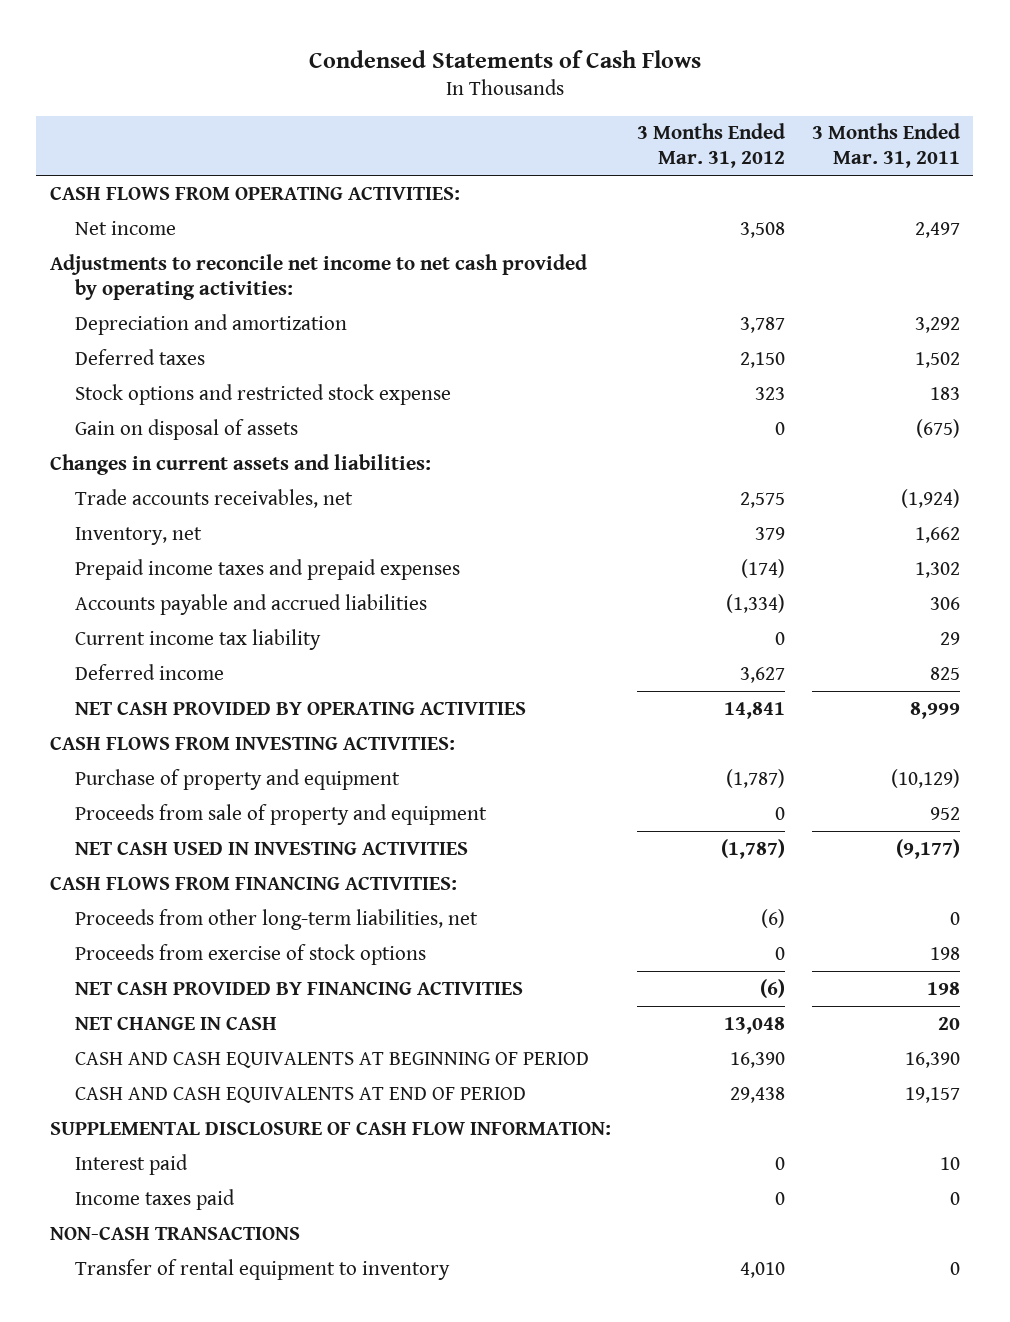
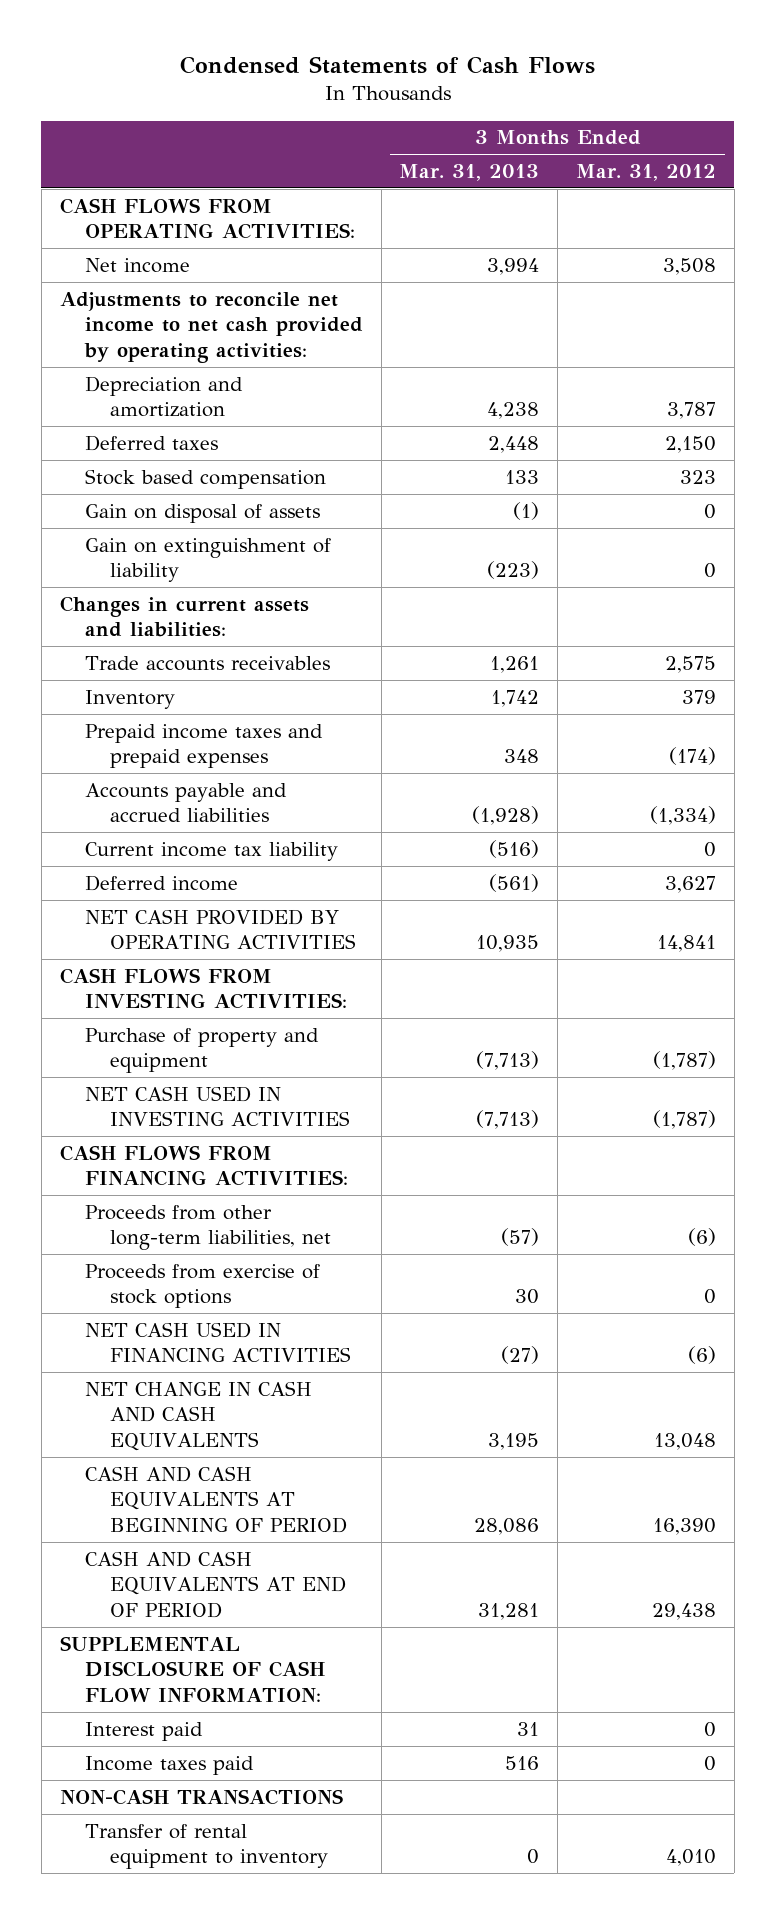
[811,123,960,169] 3 Months Ended Mar. 31, 2011 -> none
none -> [399,164,540,182] Mar. 31, 2013
[74,383,451,405] Stock options and restricted stock expense -> [84,468,326,489] Stock based compensation
none -> [84,537,331,583] Gain on extinguishment of liability
[74,488,353,508] Trade accounts receivables, net -> [84,655,330,671] Trade accounts receivables
[74,526,202,545] Inventory, net -> [84,689,175,709] Inventory
[74,803,487,825] Proceeds from sale of property and equipment -> none
[74,981,523,995] NET CASH PROVIDED BY FINANCING ACTIVITIES -> [84,1321,351,1363] NET CASH USED IN FINANCING ACTIVITIES
[74,1016,277,1030] NET CHANGE IN CASH -> [84,1380,312,1451] NET CHANGE IN CASH AND CASH EQUIVALENTS

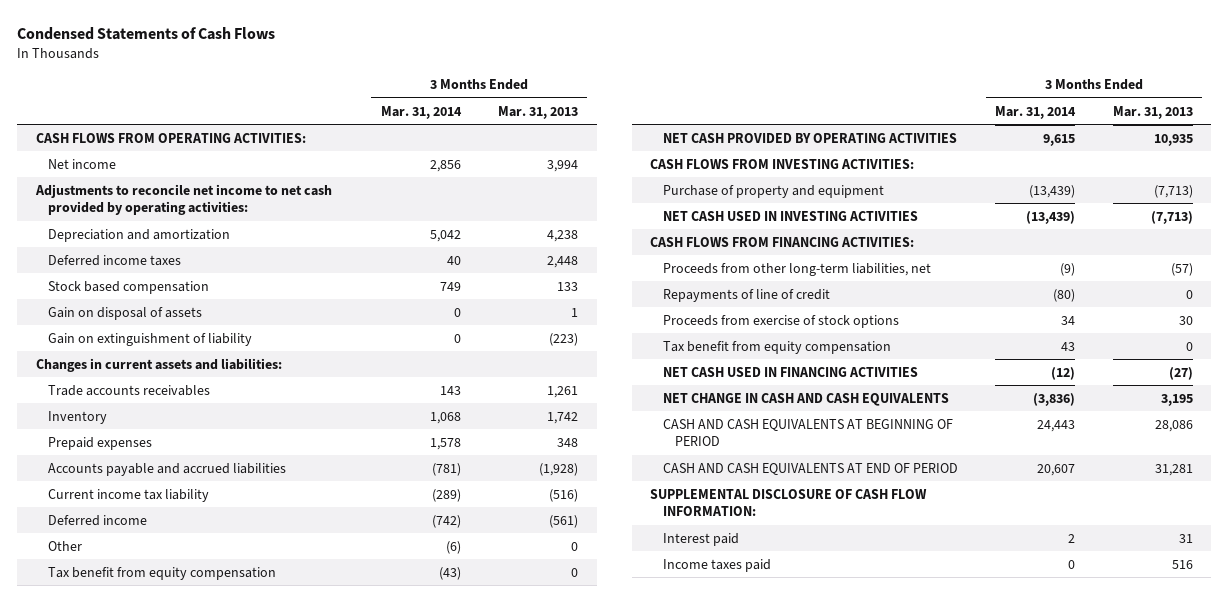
[576,164,717,182] Mar. 31, 2012 -> none
none -> [380,105,462,119] Mar. 31, 2014
[84,434,218,451] Deferred taxes -> [48,254,182,266] Deferred income taxes
[513,501,540,520] (1) -> [571,307,579,317] 1
[84,723,323,769] Prepaid income taxes and prepaid expenses -> [48,436,153,450] Prepaid expenses
none -> [48,540,83,551] Other
none -> [48,566,277,580] Tax benefit from equity compensation
none -> [662,288,830,302] Repayments of line of credit
none -> [662,340,891,354] Tax benefit from equity compensation
[59,1788,343,1805] NON-CASH TRANSACTIONS -> none
[84,1823,328,1870] Transfer of rental equipment to inventory -> none

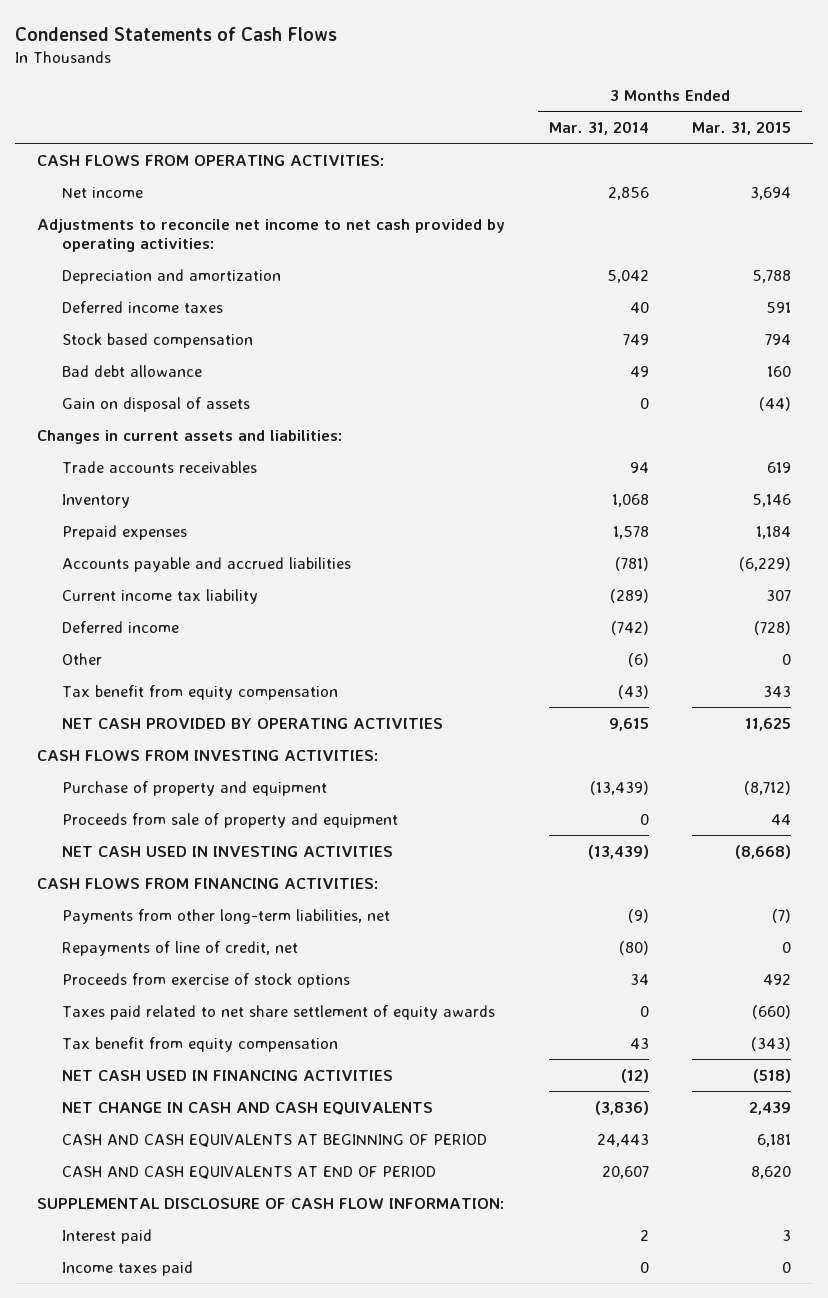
[498,105,579,119] Mar. 31, 2013 -> none
none -> [692,121,792,136] Mar. 31, 2015
none -> [61,364,202,377] Bad debt allowance
[48,332,253,346] Gain on extinguishment of liability -> none
[439,385,461,395] 143 -> [629,461,649,473] 94
none -> [61,812,398,828] Proceeds from sale of property and equipment
[662,262,931,276] Proceeds from other long-term liabilities, net -> [61,908,390,924] Payments from other long-term liabilities, net
[662,288,830,302] Repayments of line of credit -> [61,940,298,956] Repayments of line of credit, net
none -> [61,1004,495,1020] Taxes paid related to net share settlement of equity awards

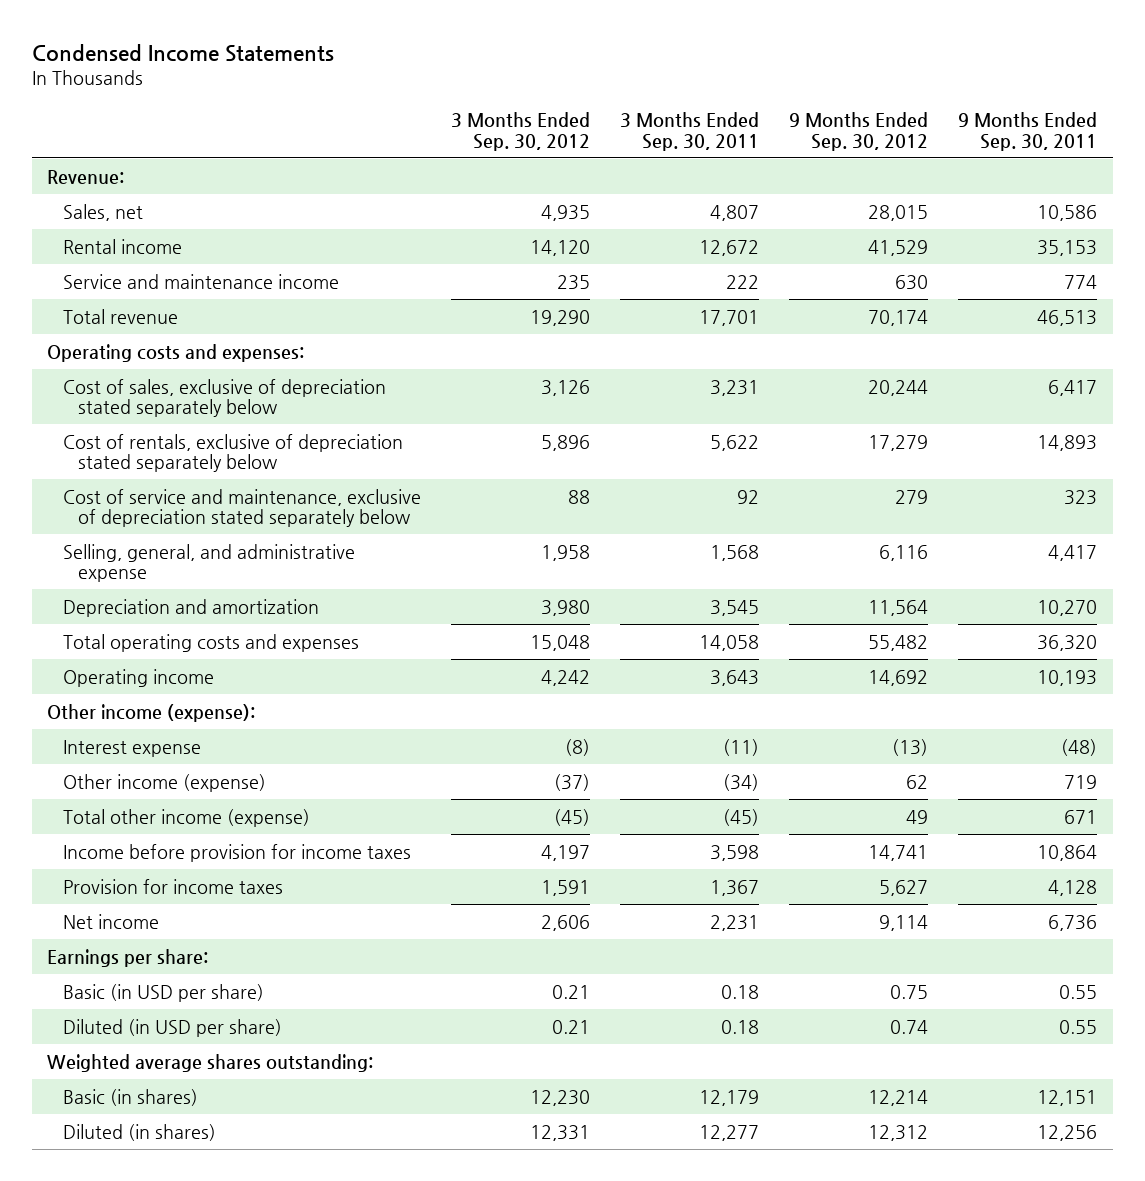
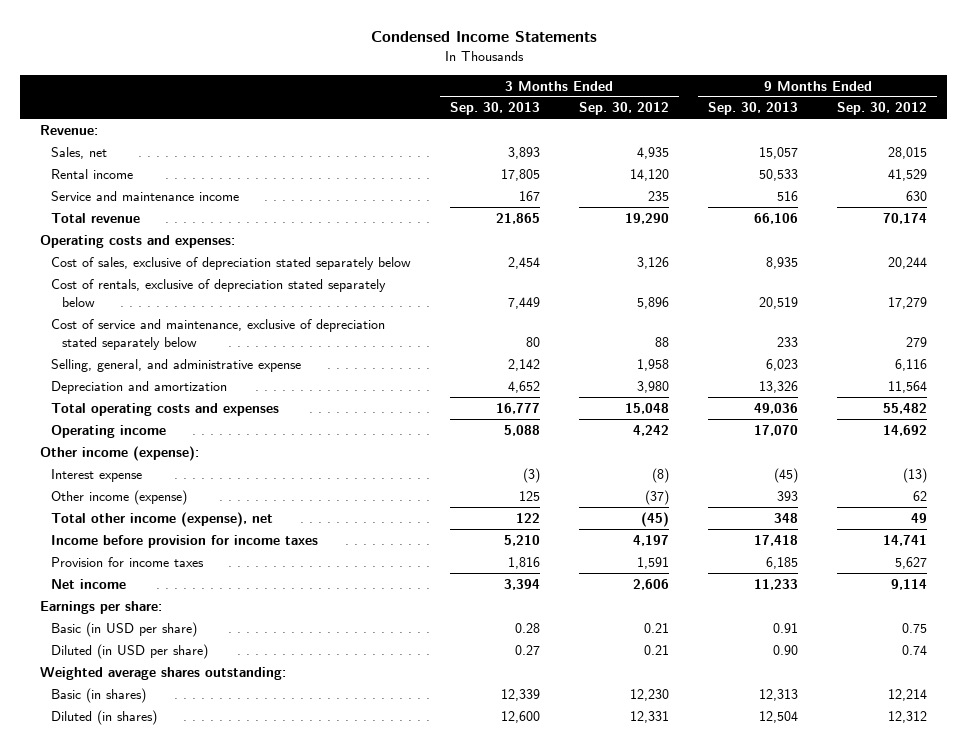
[620,112,760,151] 3 Months Ended Sep. 30, 2011 -> none
[958,112,1098,151] 9 Months Ended Sep. 30, 2011 -> none
none -> [449,102,540,116] Sep. 30, 2013
none -> [708,102,799,116] Sep. 30, 2013
[62,808,310,827] Total other income (expense) -> [50,511,273,527] Total other income (expense), net

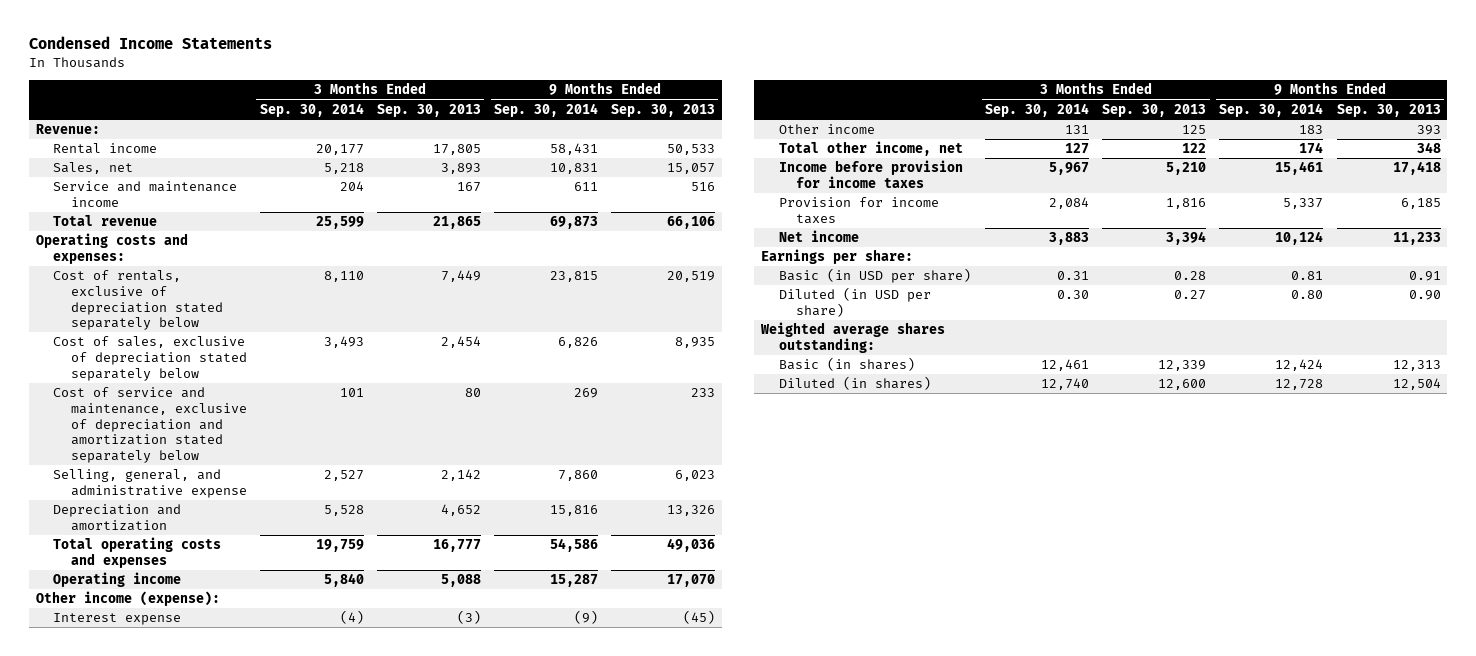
[579,102,670,116] Sep. 30, 2012 -> none
[837,102,928,116] Sep. 30, 2012 -> none
none -> [259,102,364,117] Sep. 30, 2014
none -> [494,102,599,117] Sep. 30, 2014
[50,146,107,159] Sales, net -> [53,162,134,175] Sales, net
[50,256,411,270] Cost of sales, exclusive of depreciation stated separately below -> [53,336,247,381] Cost of sales, exclusive of depreciation stated separately below
[50,318,385,350] Cost of service and maintenance, exclusive of depreciation stated separately below -> [53,387,247,463] Cost of service and maintenance, exclusive of depreciation and amortization stated separately below
[50,489,187,505] Other income (expense) -> [778,124,875,135] Other income
[50,511,273,527] Total other income (expense), net -> [778,141,963,157] Total other income, net

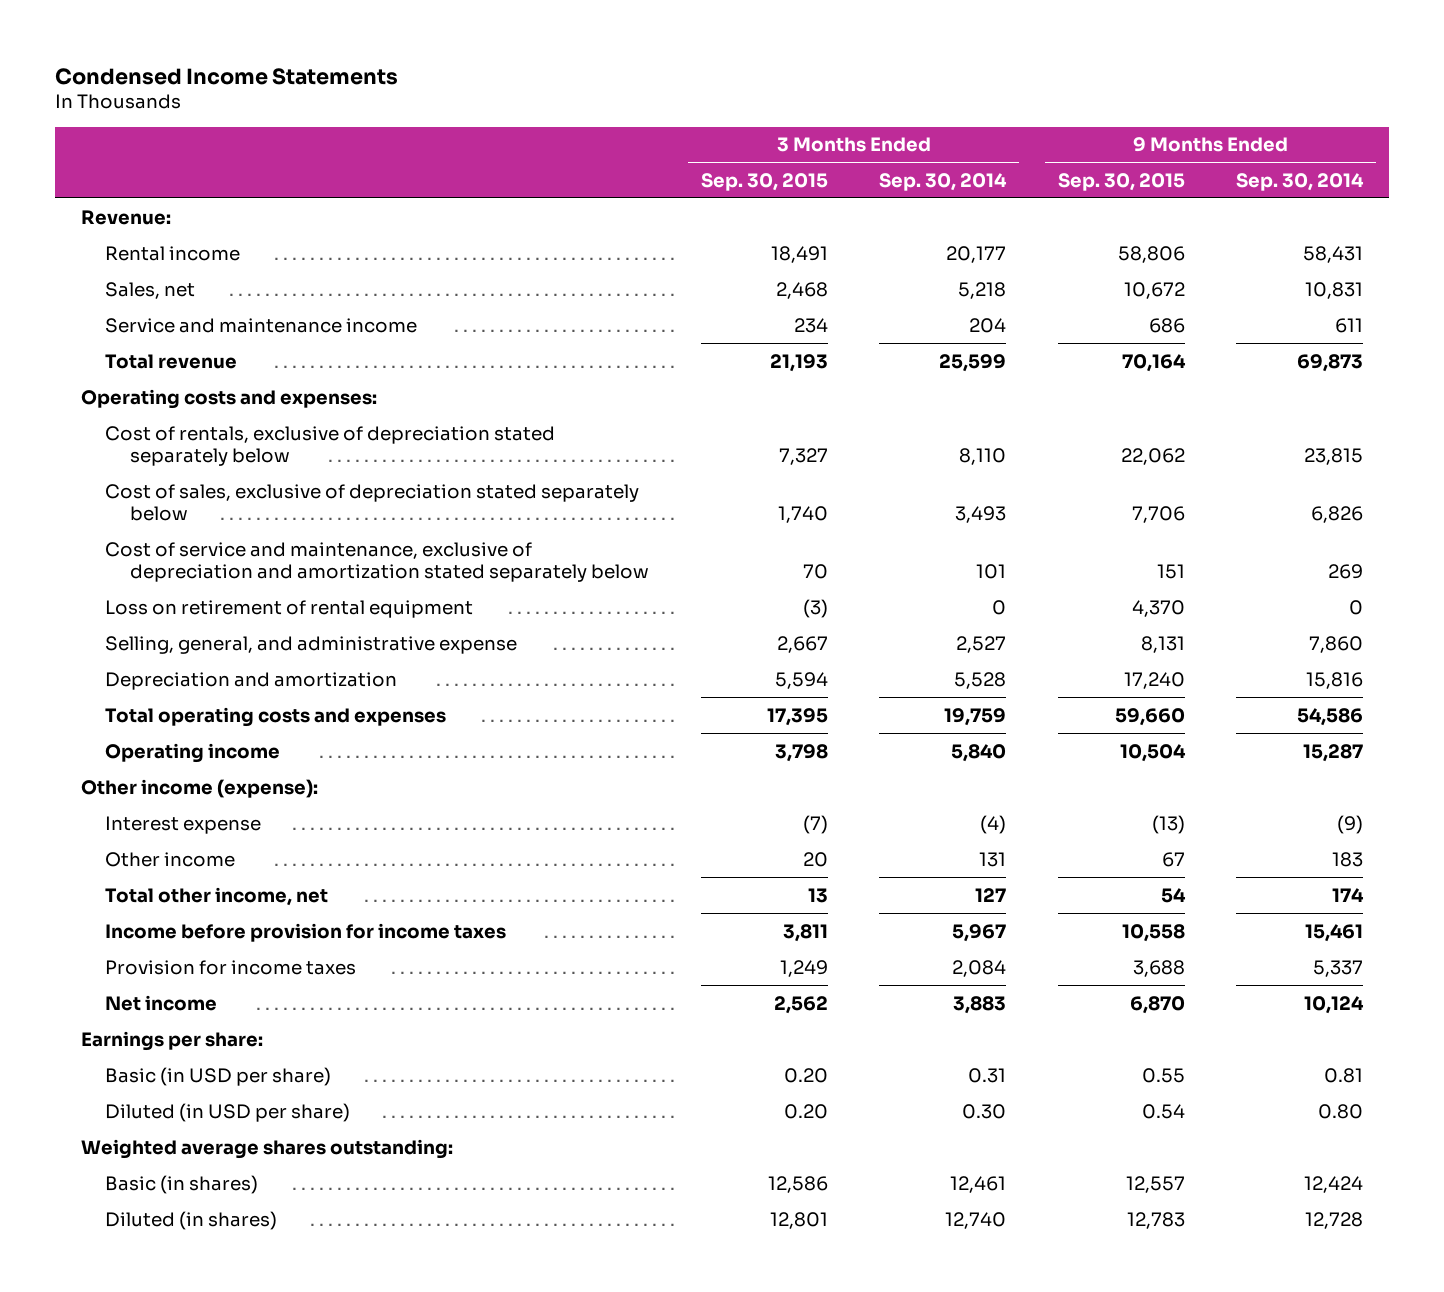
[376,103,481,117] Sep. 30, 2013 -> none
[611,103,716,117] Sep. 30, 2013 -> none
none -> [700,172,828,191] Sep. 30, 2015
none -> [1057,172,1185,191] Sep. 30, 2015
none -> [105,599,474,618] Loss on retirement of rental equipment

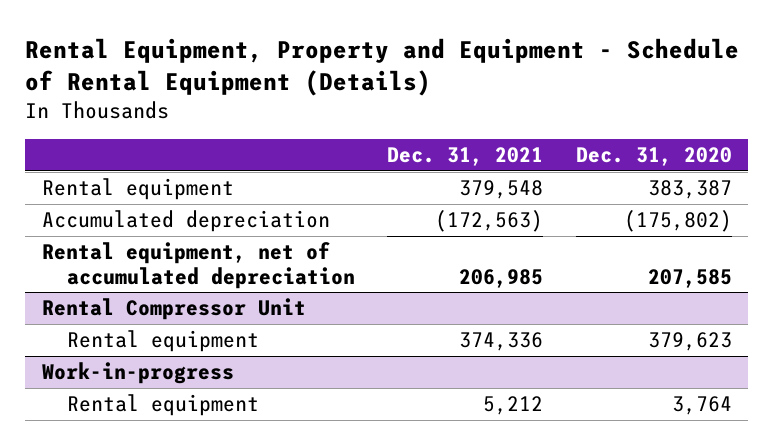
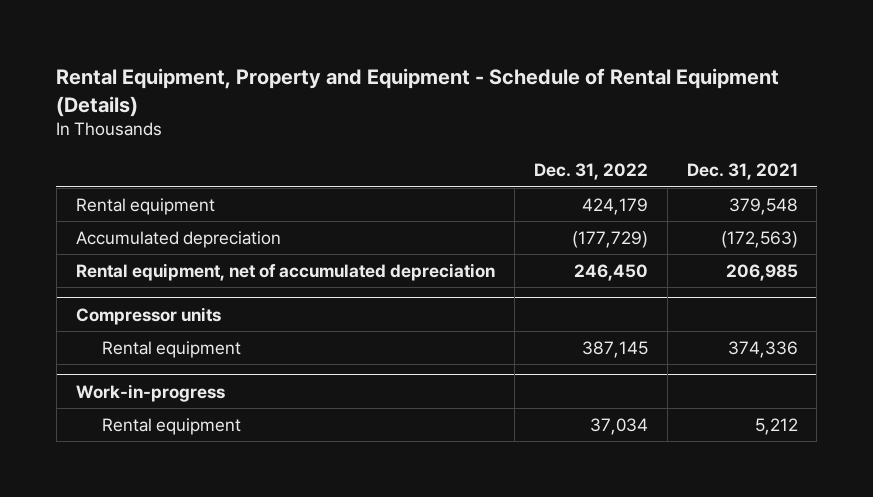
[576,147,733,167] Dec. 31, 2020 -> none
none -> [533,163,648,181] Dec. 31, 2022
[41,298,306,321] Rental Compressor Unit -> [75,306,221,325] Compressor units

